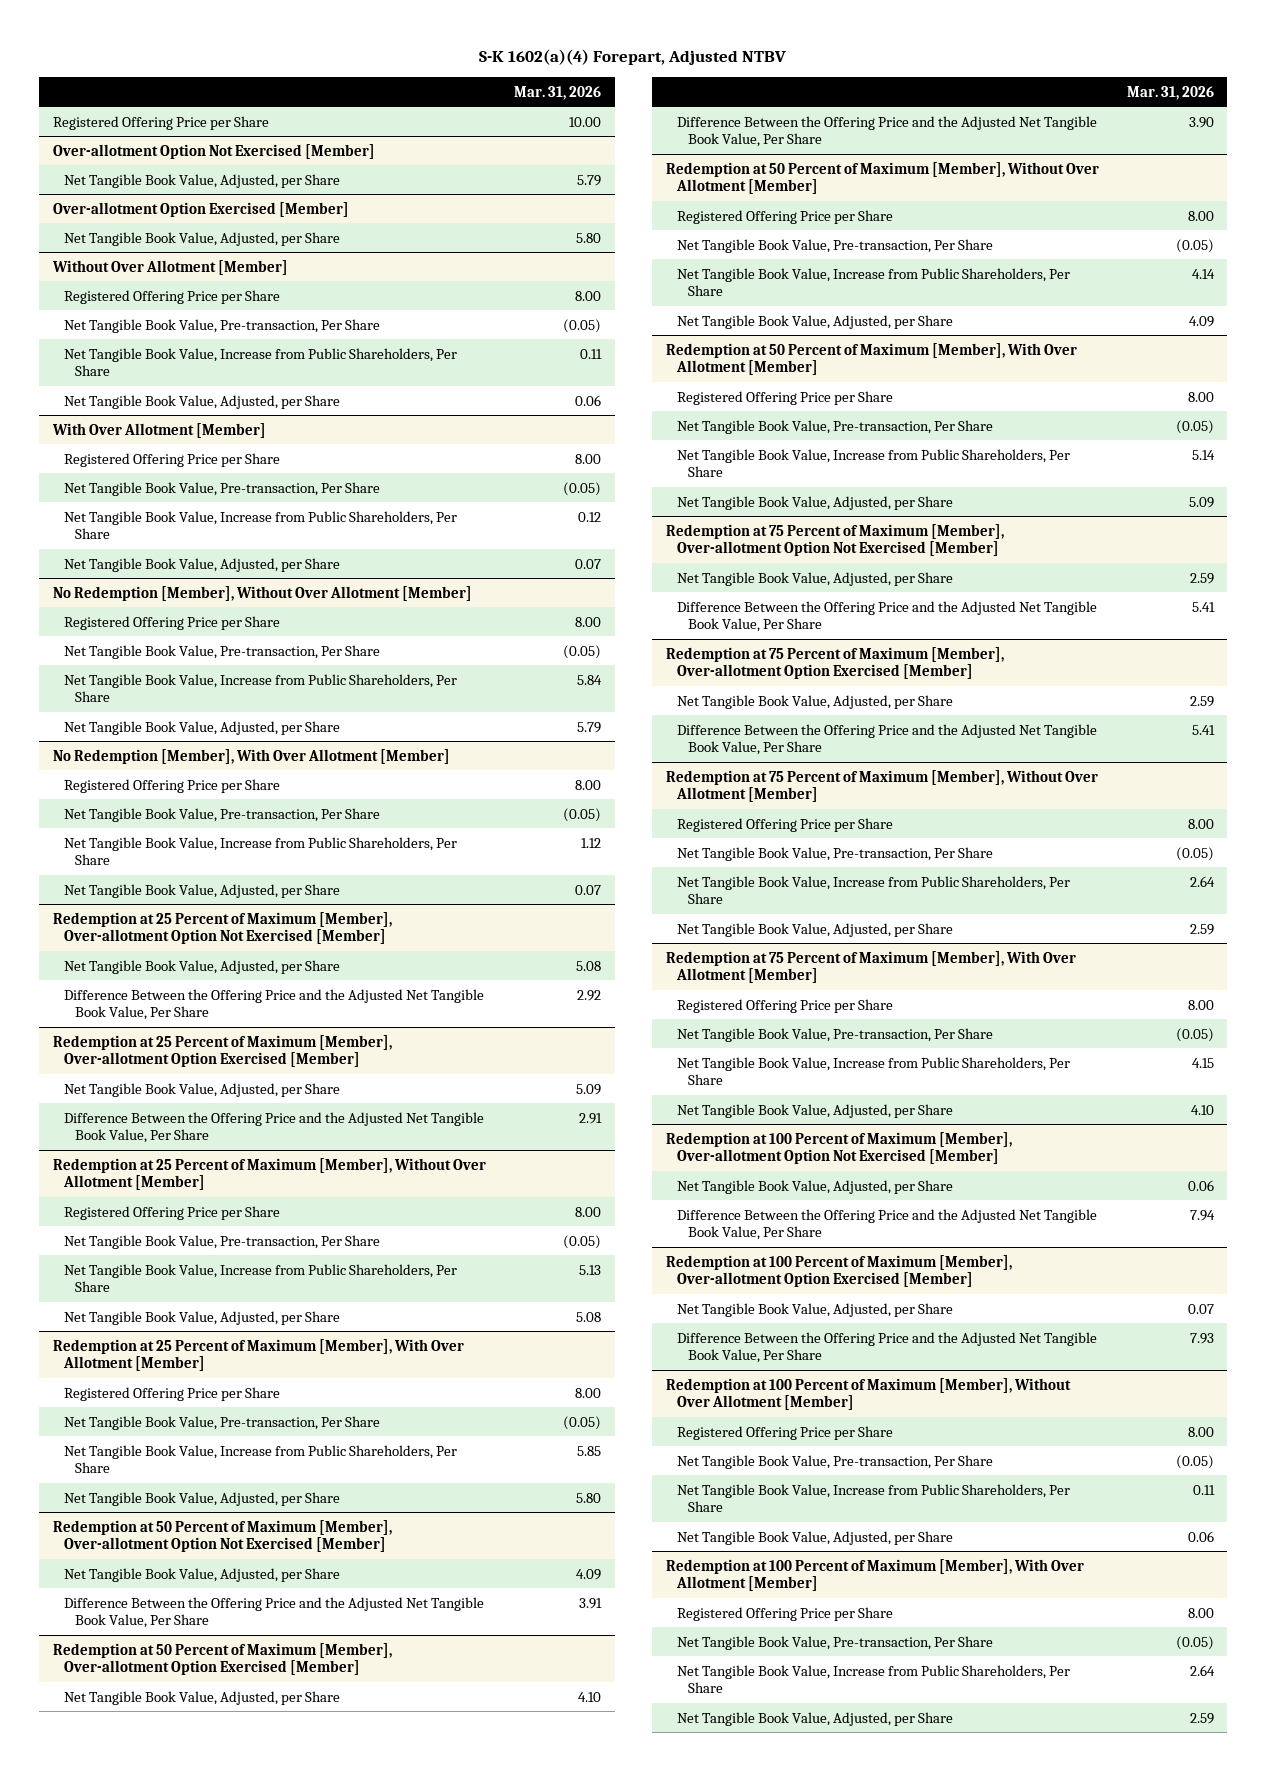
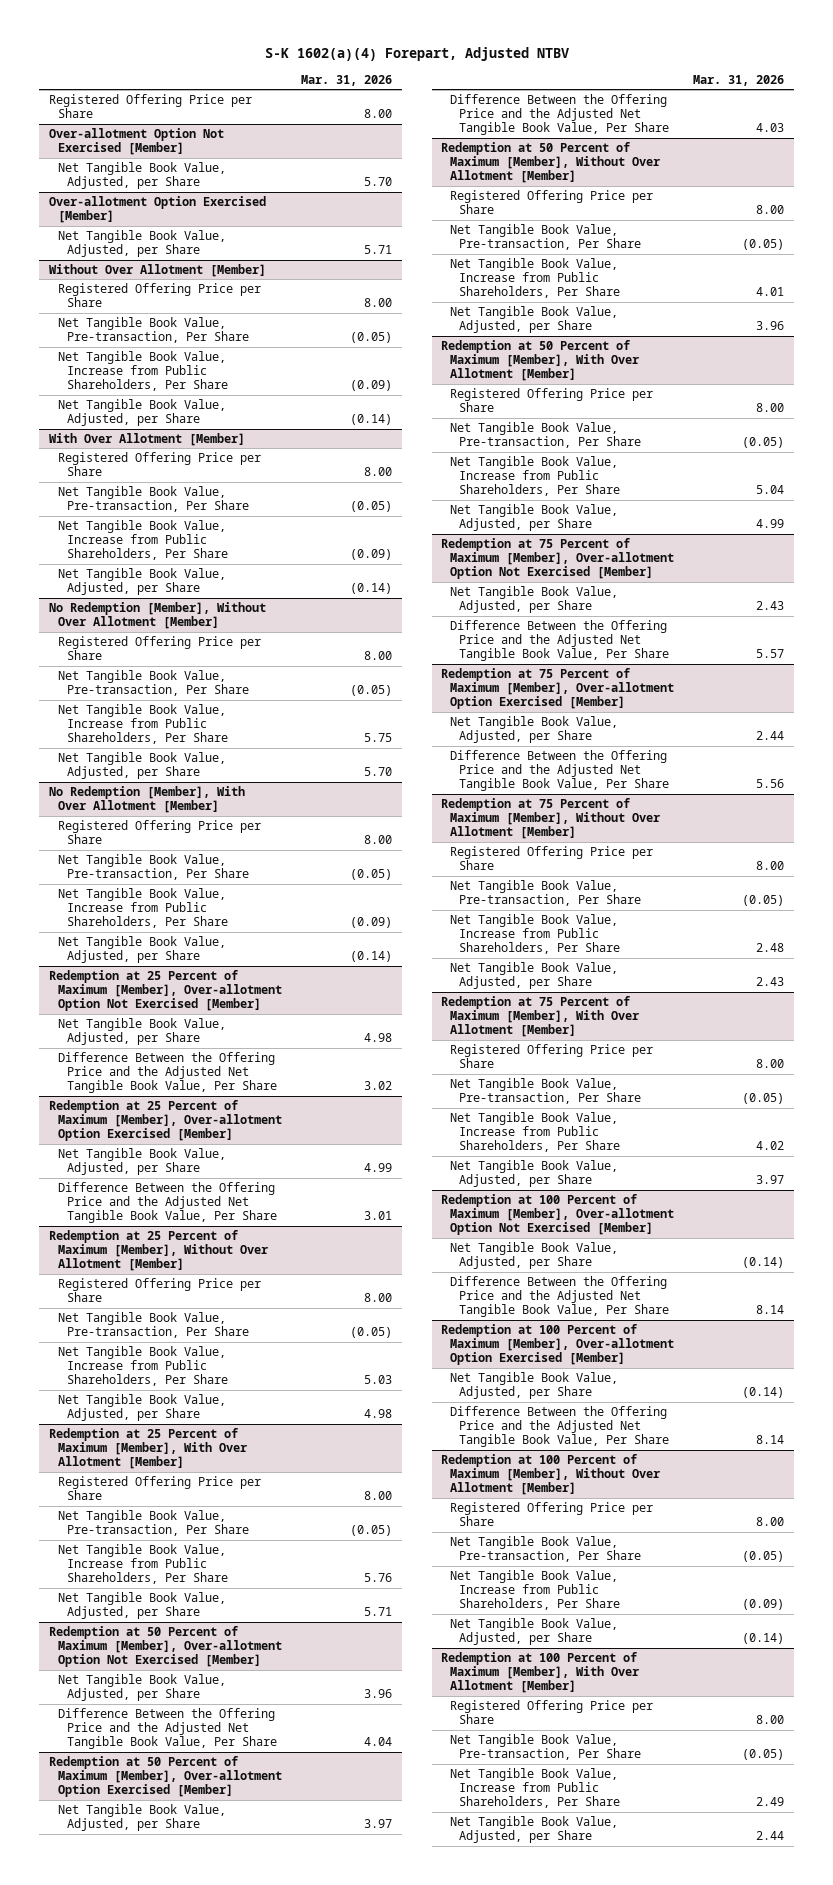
[569,116,602,127] 10.00 -> [364,109,393,119] 8.00
[577,174,602,186] 5.79 -> [364,177,393,187] 5.70
[576,232,602,243] 5.80 -> [364,245,393,255] 5.71
[580,348,603,359] 0.11 -> [350,380,393,392] (0.09)
[575,394,602,406] 0.06 -> [350,414,393,426] (0.14)
[578,511,602,522] 0.12 -> [350,549,393,561] (0.09)
[575,558,602,569] 0.07 -> [350,583,393,595] (0.14)
[577,674,603,685] 5.84 -> [364,733,393,743] 5.75
[577,721,602,733] 5.79 -> [364,767,393,777] 5.70
[581,837,602,848] 1.12 -> [350,917,393,929] (0.09)
[575,884,602,895] 0.07 -> [350,951,393,963] (0.14)
[576,960,602,971] 5.08 -> [364,1033,393,1043] 4.98
[577,989,602,1001] 2.92 -> [364,1081,393,1091] 3.02
[576,1083,602,1095] 5.09 -> [364,1163,393,1173] 4.99
[579,1112,603,1124] 2.91 -> [364,1211,393,1221] 3.01
[579,1264,602,1275] 5.13 -> [364,1375,393,1385] 5.03
[576,1311,602,1322] 5.08 -> [364,1409,393,1419] 4.98
[577,1445,602,1456] 5.85 -> [364,1573,393,1583] 5.76
[576,1492,602,1503] 5.80 -> [364,1607,393,1617] 5.71
[576,1568,602,1580] 4.09 -> [364,1689,393,1699] 3.96
[579,1597,603,1609] 3.91 -> [364,1737,393,1747] 4.04
[578,1691,602,1702] 4.10 -> [364,1819,393,1829] 3.97
[1188,116,1214,128] 3.90 -> [756,123,785,133] 4.03
[1191,268,1215,279] 4.14 -> [756,287,785,297] 4.01
[1188,315,1214,327] 4.09 -> [756,321,785,331] 3.96
[1191,449,1215,460] 5.14 -> [756,485,785,495] 5.04
[1188,496,1214,508] 5.09 -> [756,519,785,529] 4.99
[1189,572,1214,584] 2.59 -> [756,601,785,611] 2.43
[1191,601,1215,612] 5.41 -> [756,649,785,659] 5.57
[1189,695,1214,707] 2.59 -> [756,731,785,741] 2.44
[1191,724,1215,735] 5.41 -> [756,779,785,789] 5.56
[1189,875,1215,887] 2.64 -> [756,943,785,953] 2.48
[1189,923,1214,935] 2.59 -> [756,977,785,987] 2.43
[1191,1057,1214,1068] 4.15 -> [756,1141,785,1151] 4.02
[1190,1104,1214,1115] 4.10 -> [756,1175,785,1185] 3.97
[1187,1179,1214,1191] 0.06 -> [742,1257,785,1269] (0.14)
[1189,1209,1215,1221] 7.94 -> [756,1305,785,1315] 8.14
[1187,1303,1214,1314] 0.07 -> [742,1387,785,1399] (0.14)
[1189,1332,1214,1344] 7.93 -> [756,1435,785,1445] 8.14
[1192,1484,1215,1495] 0.11 -> [742,1599,785,1611] (0.09)
[1187,1530,1214,1542] 0.06 -> [742,1633,785,1645] (0.14)
[1189,1664,1215,1676] 2.64 -> [756,1797,785,1807] 2.49
[1189,1712,1214,1724] 2.59 -> [756,1831,785,1841] 2.44

